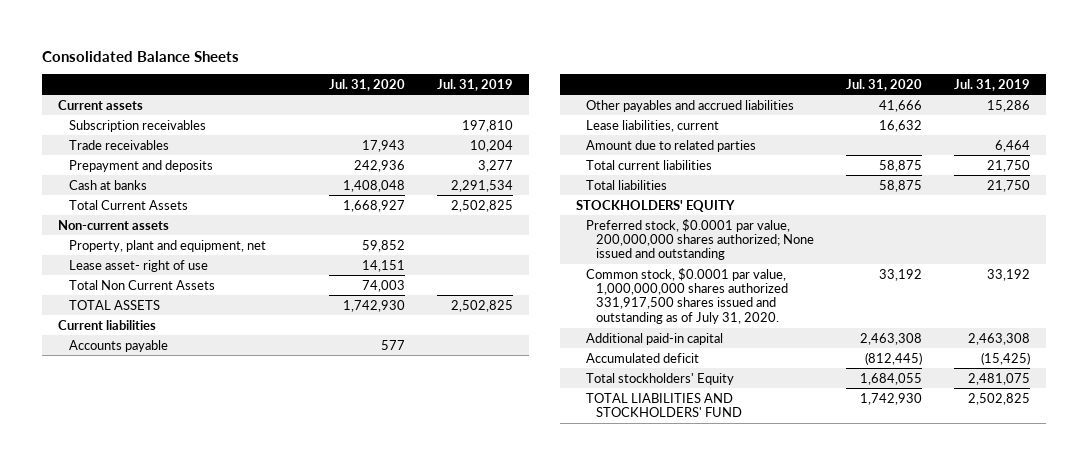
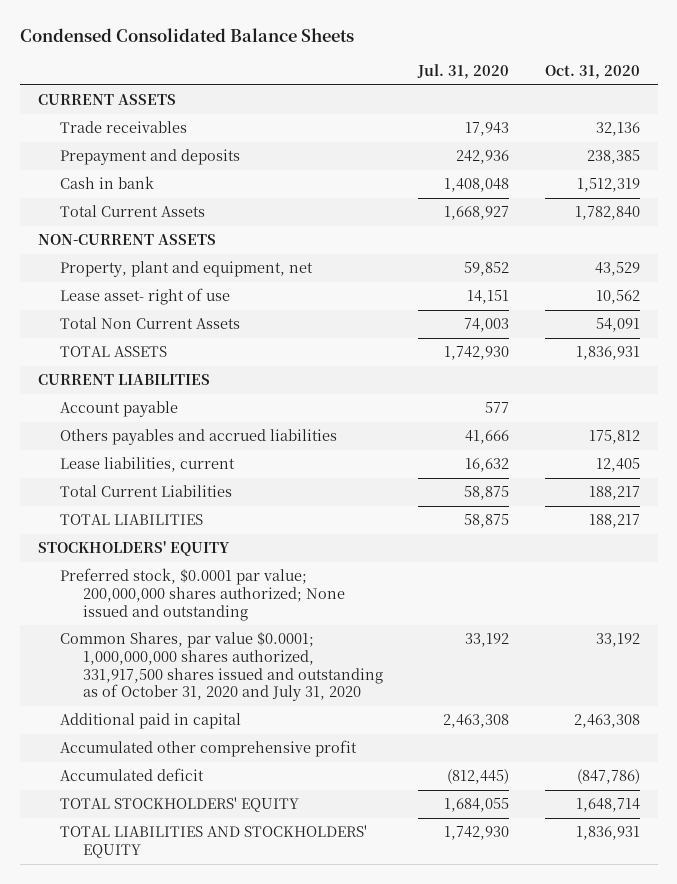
[42,50,240,62] Consolidated Balance Sheets -> [19,28,354,43] Condensed Consolidated Balance Sheets
[436,78,513,91] Jul. 31, 2019 -> none
none -> [544,64,640,79] Oct. 31, 2020
[68,119,206,132] Subscription receivables -> none
[58,99,144,110] Current assets -> [37,94,176,106] CURRENT ASSETS
[68,179,147,190] Cash at banks -> [60,176,155,190] Cash in bank
[58,219,170,230] Non-current assets -> [37,234,216,246] NON-CURRENT ASSETS
[58,319,157,330] Current liabilities -> [37,374,210,386] CURRENT LIABILITIES
[68,339,168,352] Accounts payable -> [60,401,179,418] Account payable
[586,99,795,112] Other payables and accrued liabilities -> [60,429,338,446] Others payables and accrued liabilities
[586,139,757,152] Amount due to related parties -> none
[586,159,713,170] Total current liabilities -> [60,485,233,498] Total Current Liabilities
[586,179,668,190] Total liabilities -> [60,514,204,526] TOTAL LIABILITIES
[586,218,815,261] Preferred stock, $0.0001 par value, 200,000,000 shares authorized; None issued and outstanding -> [60,568,345,621] Preferred stock, $0.0001 par value; 200,000,000 shares authorized; None issued and outstanding
[586,267,789,324] Common stock, $0.0001 par value, 1,000,000,000 shares authorized 331,917,500 shares issued and outstanding as of July 31, 2020. -> [60,632,383,702] Common Shares, par value $0.0001; 1,000,000,000 shares authorized, 331,917,500 shares issued and outstanding as of October 31, 2020 and July 31, 2020
[586,332,724,345] Additional paid-in capital -> [60,713,242,730] Additional paid in capital
none -> [60,740,358,758] Accumulated other comprehensive profit
[586,372,735,385] Total stockholders' Equity -> [60,797,300,813] TOTAL STOCKHOLDERS' EQUITY
[586,392,743,418] TOTAL LIABILITIES AND STOCKHOLDERS' FUND -> [60,825,368,858] TOTAL LIABILITIES AND STOCKHOLDERS' EQUITY

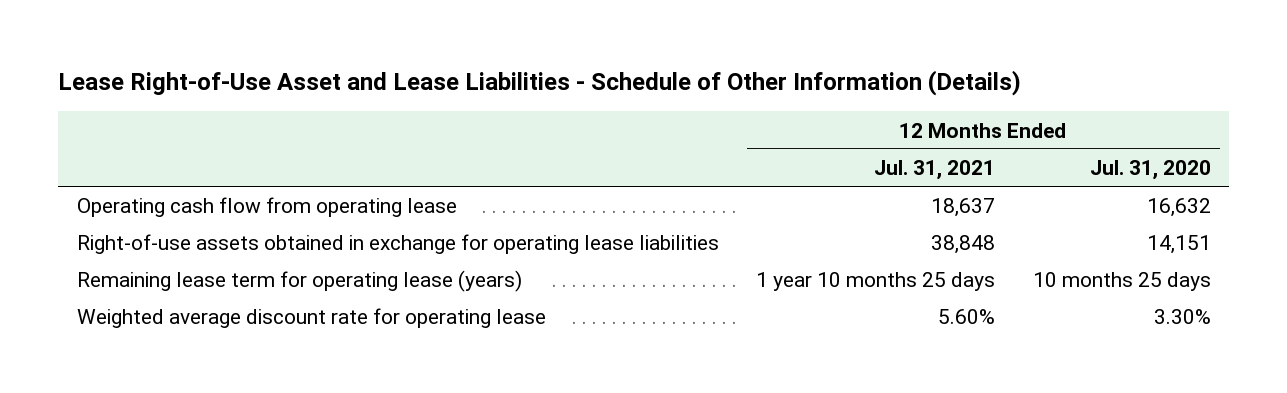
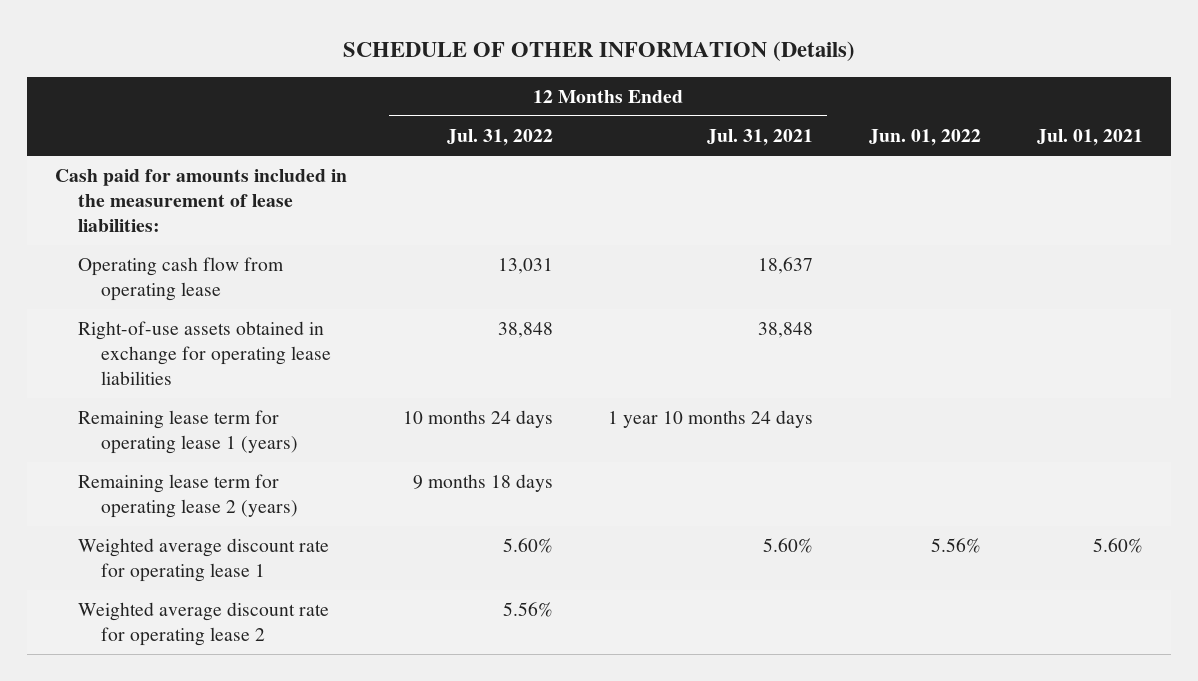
[58,70,1022,97] Lease Right-of-Use Asset and Lease Liabilities - Schedule of Other Information (Details) -> [342,41,855,62] SCHEDULE OF OTHER INFORMATION (Details)
[1089,159,1211,180] Jul. 31, 2020 -> none
none -> [446,128,553,146] Jul. 31, 2022
none -> [869,128,982,146] Jun. 01, 2022
none -> [1037,128,1144,146] Jul. 01, 2021
none -> [54,169,347,233] Cash paid for amounts included in the measurement of lease liabilities:
[76,270,522,293] Remaining lease term for operating lease (years) -> [77,410,298,455] Remaining lease term for operating lease 1 (years)
[756,272,996,292] 1 year 10 months 25 days -> [608,410,814,429] 1 year 10 months 24 days
none -> [77,474,298,519] Remaining lease term for operating lease 2 (years)
[76,308,546,329] Weighted average discount rate for operating lease -> [77,538,329,583] Weighted average discount rate for operating lease 1
none -> [77,602,329,647] Weighted average discount rate for operating lease 2

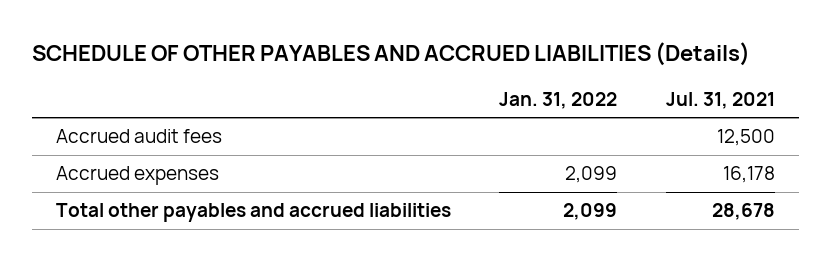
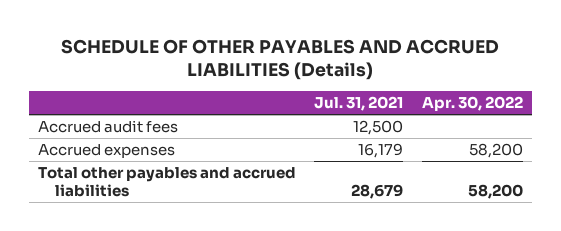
[499,91,618,109] Jan. 31, 2022 -> none
none -> [421,95,523,111] Apr. 30, 2022
[722,166,775,184] 16,178 -> [358,143,404,159] 16,179
[711,203,775,221] 28,678 -> [351,183,404,199] 28,679

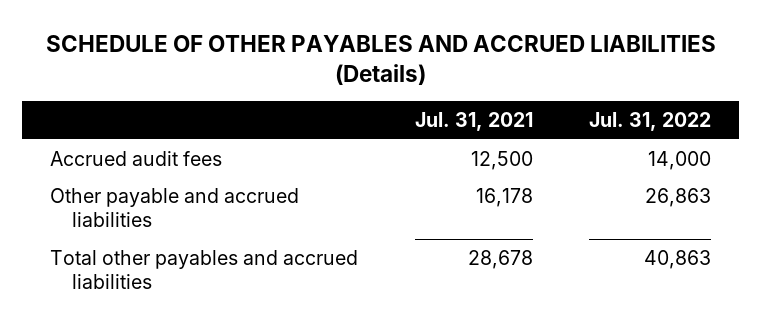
[421,95,523,111] Apr. 30, 2022 -> none
none -> [589,111,712,131] Jul. 31, 2022
[38,144,176,159] Accrued expenses -> none
none -> [49,187,299,227] Other payable and accrued liabilities
[351,183,404,199] 28,679 -> [467,249,533,269] 28,678

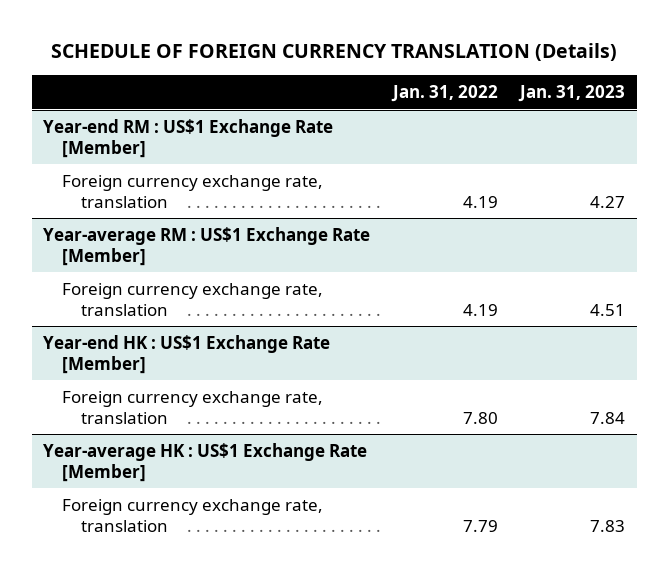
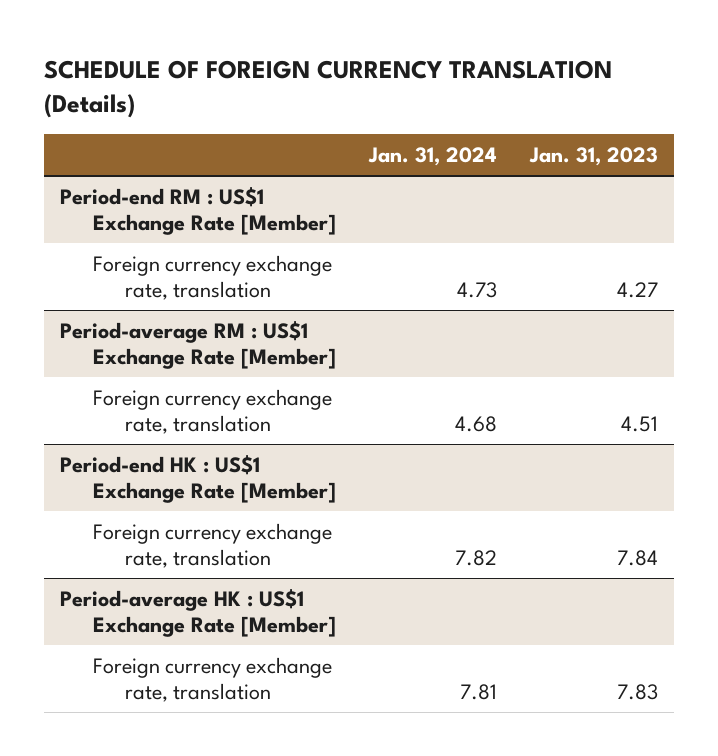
[390,85,498,103] Jan. 31, 2022 -> none
none -> [367,147,497,167] Jan. 31, 2024
[43,119,334,158] Year-end RM : US$1 Exchange Rate [Member] -> [60,186,336,236] Period-end RM : US$1 Exchange Rate [Member]
[43,227,371,266] Year-average RM : US$1 Exchange Rate [Member] -> [60,320,336,370] Period-average RM : US$1 Exchange Rate [Member]
[43,335,331,374] Year-end HK : US$1 Exchange Rate [Member] -> [60,454,336,504] Period-end HK : US$1 Exchange Rate [Member]
[43,443,368,482] Year-average HK : US$1 Exchange Rate [Member] -> [60,588,336,638] Period-average HK : US$1 Exchange Rate [Member]

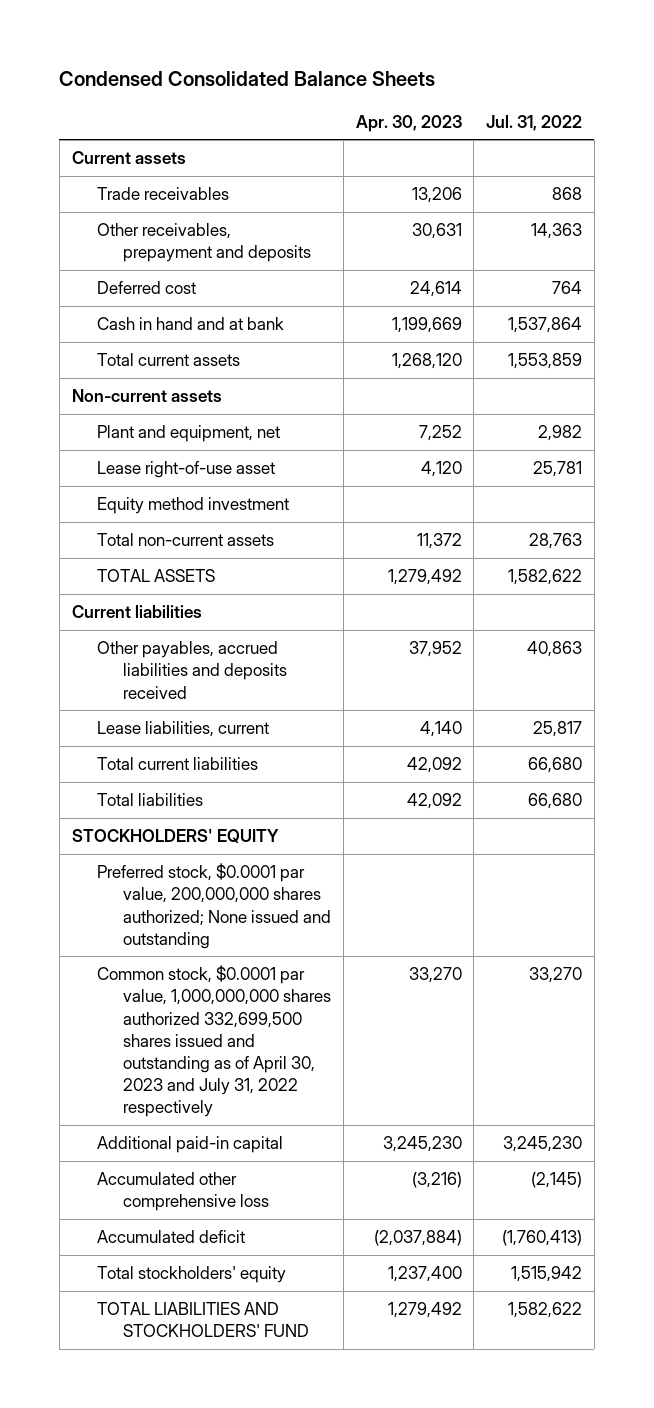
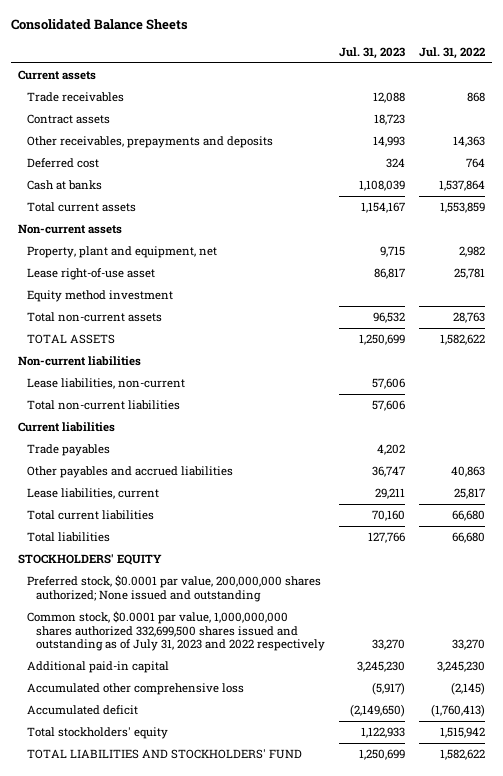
[59,71,436,87] Condensed Consolidated Balance Sheets -> [11,19,189,31] Consolidated Balance Sheets
[355,114,462,132] Apr. 30, 2023 -> none
none -> [338,46,405,59] Jul. 31, 2023
none -> [26,114,110,125] Contract assets
[97,223,312,263] Other receivables, prepayment and deposits -> [26,136,273,149] Other receivables, prepayments and deposits
[97,317,285,331] Cash in hand and at bank -> [26,180,102,191] Cash at banks
[97,425,281,443] Plant and equipment, net -> [26,246,217,259] Property, plant and equipment, net
none -> [18,356,142,367] Non-current liabilities
none -> [26,378,185,390] Lease liabilities, non-current
none -> [26,400,180,411] Total non-current liabilities
none -> [26,444,110,457] Trade payables
[97,641,288,699] Other payables, accrued liabilities and deposits received -> [26,466,233,479] Other payables and accrued liabilities
[97,965,332,1118] Common stock, $0.0001 par value, 1,000,000,000 shares authorized 332,699,500 shares issued and outstanding as of April 30, 2023 and July 31, 2022 respectively -> [26,611,325,651] Common stock, $0.0001 par value, 1,000,000,000 shares authorized 332,699,500 shares issued and outstanding as of July 31, 2023 and 2022 respectively

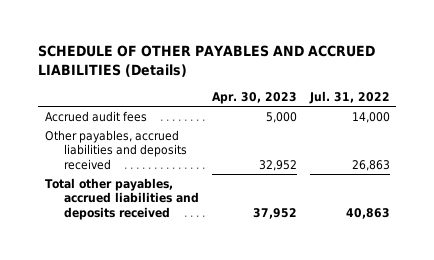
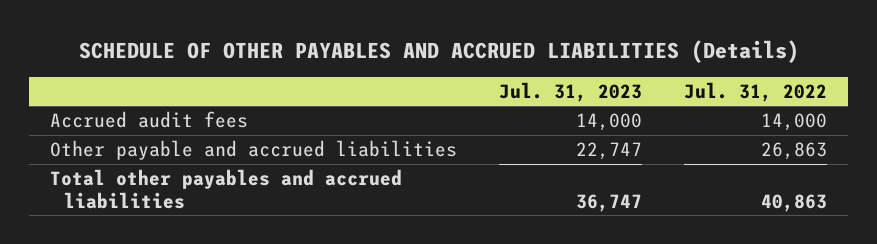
[211,91,297,104] Apr. 30, 2023 -> none
none -> [499,81,643,102] Jul. 31, 2023
[44,130,187,170] Other payables, accrued liabilities and deposits received -> [50,139,458,160] Other payable and accrued liabilities
[44,178,199,220] Total other payables, accrued liabilities and deposits received -> [50,168,403,209] Total other payables and accrued liabilities

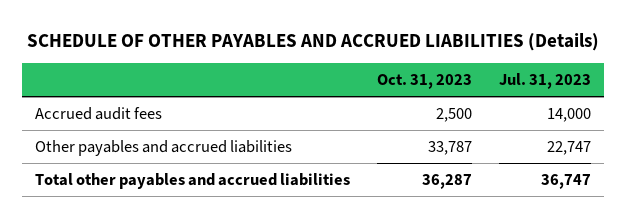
[684,81,828,102] Jul. 31, 2022 -> none
none -> [377,74,473,90] Oct. 31, 2023
[50,139,458,160] Other payable and accrued liabilities -> [35,139,293,156] Other payables and accrued liabilities

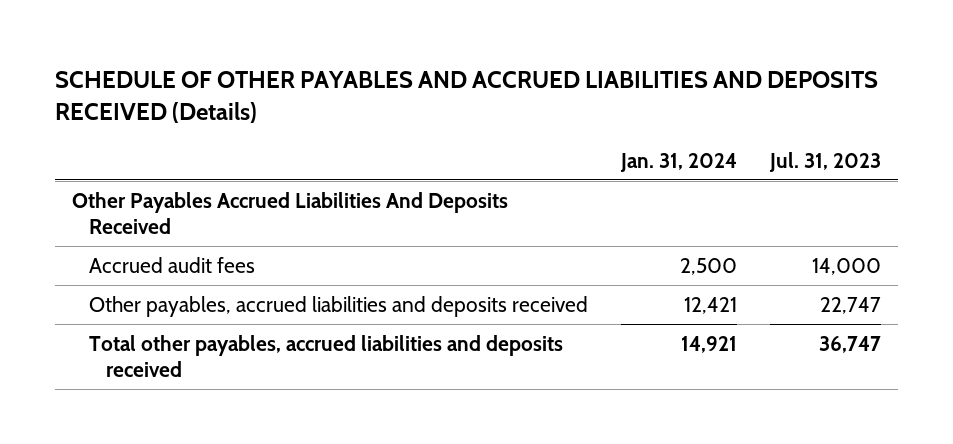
[27,33,600,52] SCHEDULE OF OTHER PAYABLES AND ACCRUED LIABILITIES (Details) -> [55,70,879,124] SCHEDULE OF OTHER PAYABLES AND ACCRUED LIABILITIES AND DEPOSITS RECEIVED (Details)
[377,74,473,90] Oct. 31, 2023 -> none
none -> [619,152,737,172] Jan. 31, 2024
none -> [72,191,509,235] Other Payables Accrued Liabilities And Deposits Received
[35,139,293,156] Other payables and accrued liabilities -> [88,295,588,317] Other payables, accrued liabilities and deposits received
[35,172,351,189] Total other payables and accrued liabilities -> [88,334,563,378] Total other payables, accrued liabilities and deposits received

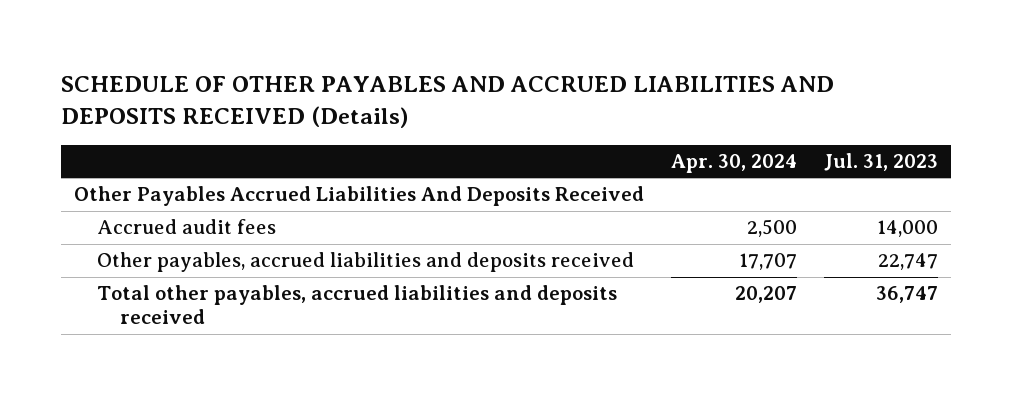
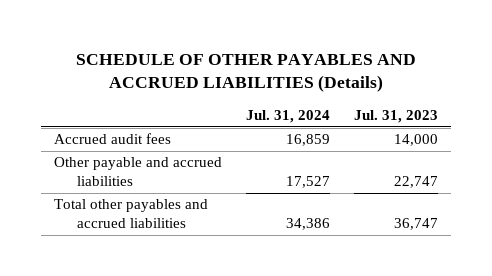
[60,76,834,129] SCHEDULE OF OTHER PAYABLES AND ACCRUED LIABILITIES AND DEPOSITS RECEIVED (Details) -> [75,53,416,93] SCHEDULE OF OTHER PAYABLES AND ACCRUED LIABILITIES (Details)
[670,153,797,173] Apr. 30, 2024 -> none
none -> [245,109,330,123] Jul. 31, 2024
[74,186,645,207] Other Payables Accrued Liabilities And Deposits Received -> none
[97,252,635,273] Other payables, accrued liabilities and deposits received -> [53,157,222,187] Other payable and accrued liabilities
[97,285,618,325] Total other payables, accrued liabilities and deposits received -> [53,199,208,229] Total other payables and accrued liabilities

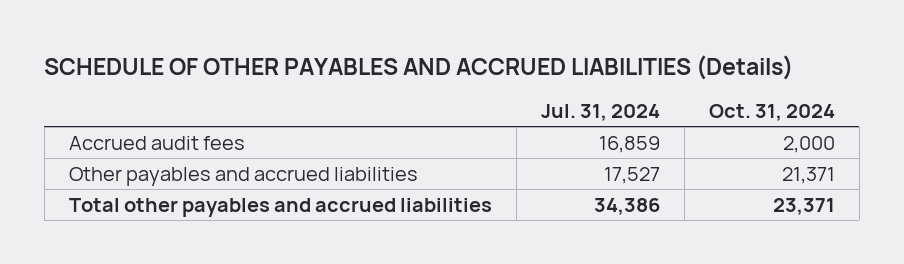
[354,109,439,123] Jul. 31, 2023 -> none
none -> [708,103,835,121] Oct. 31, 2024
[53,157,222,187] Other payable and accrued liabilities -> [68,166,418,186] Other payables and accrued liabilities

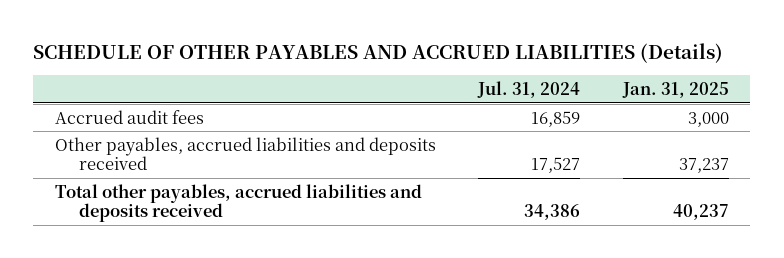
[708,103,835,121] Oct. 31, 2024 -> none
none -> [621,81,729,98] Jan. 31, 2025
[68,166,418,186] Other payables and accrued liabilities -> [54,136,436,171] Other payables, accrued liabilities and deposits received
[68,197,492,217] Total other payables and accrued liabilities -> [54,183,422,223] Total other payables, accrued liabilities and deposits received

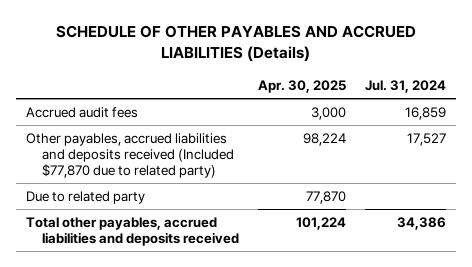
[621,81,729,98] Jan. 31, 2025 -> none
none -> [257,79,346,93] Apr. 30, 2025
[54,136,436,171] Other payables, accrued liabilities and deposits received -> [25,133,234,178] Other payables, accrued liabilities and deposits received (Included $77,870 due to related party)
none -> [25,191,145,205] Due to related party

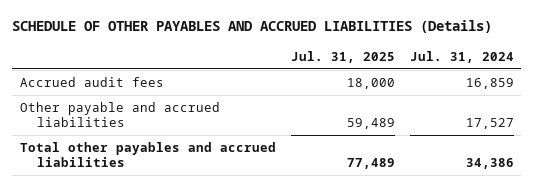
[257,79,346,93] Apr. 30, 2025 -> none
none -> [290,50,395,63] Jul. 31, 2025
[25,191,145,205] Due to related party -> none
[25,133,234,178] Other payables, accrued liabilities and deposits received (Included $77,870 due to related party) -> [19,101,220,128] Other payable and accrued liabilities
[25,217,239,246] Total other payables, accrued liabilities and deposits received -> [19,141,276,168] Total other payables and accrued liabilities

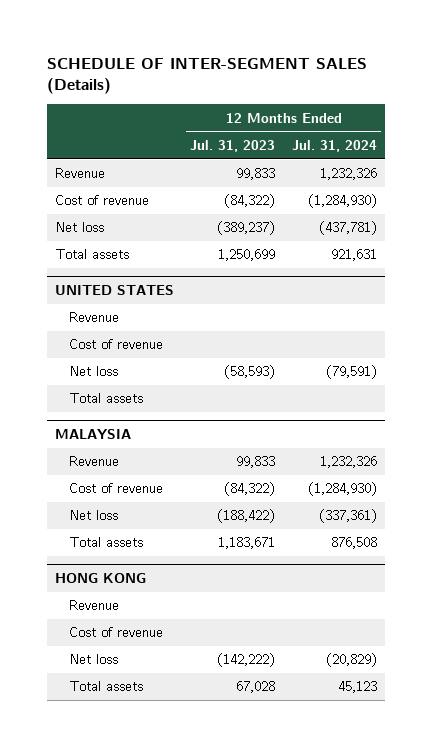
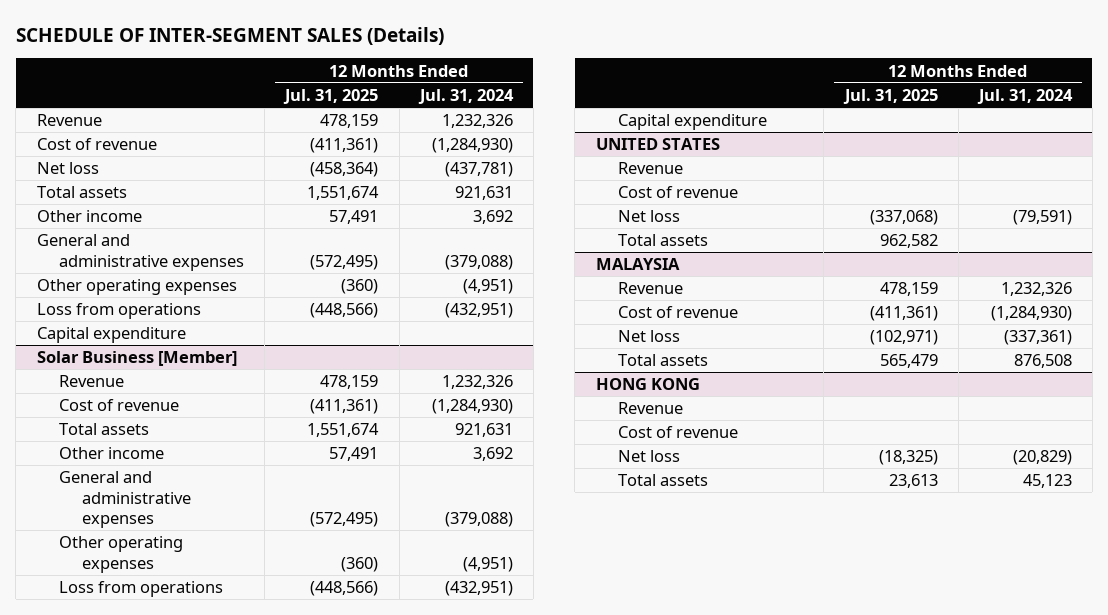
[190,140,276,153] Jul. 31, 2023 -> none
none -> [283,89,379,105] Jul. 31, 2025
none -> [36,210,142,223] Other income
none -> [36,234,245,271] General and administrative expenses
none -> [36,279,237,296] Other operating expenses
none -> [36,303,201,320] Loss from operations
none -> [36,327,186,344] Capital expenditure
none -> [36,351,237,367] Solar Business [Member]
none -> [59,375,125,388] Revenue
none -> [59,399,180,412] Cost of revenue
none -> [59,423,150,436] Total assets
none -> [59,447,165,460] Other income
none -> [59,471,191,528] General and administrative expenses
none -> [59,536,184,573] Other operating expenses
none -> [59,581,224,598] Loss from operations
none -> [618,114,768,131] Capital expenditure

